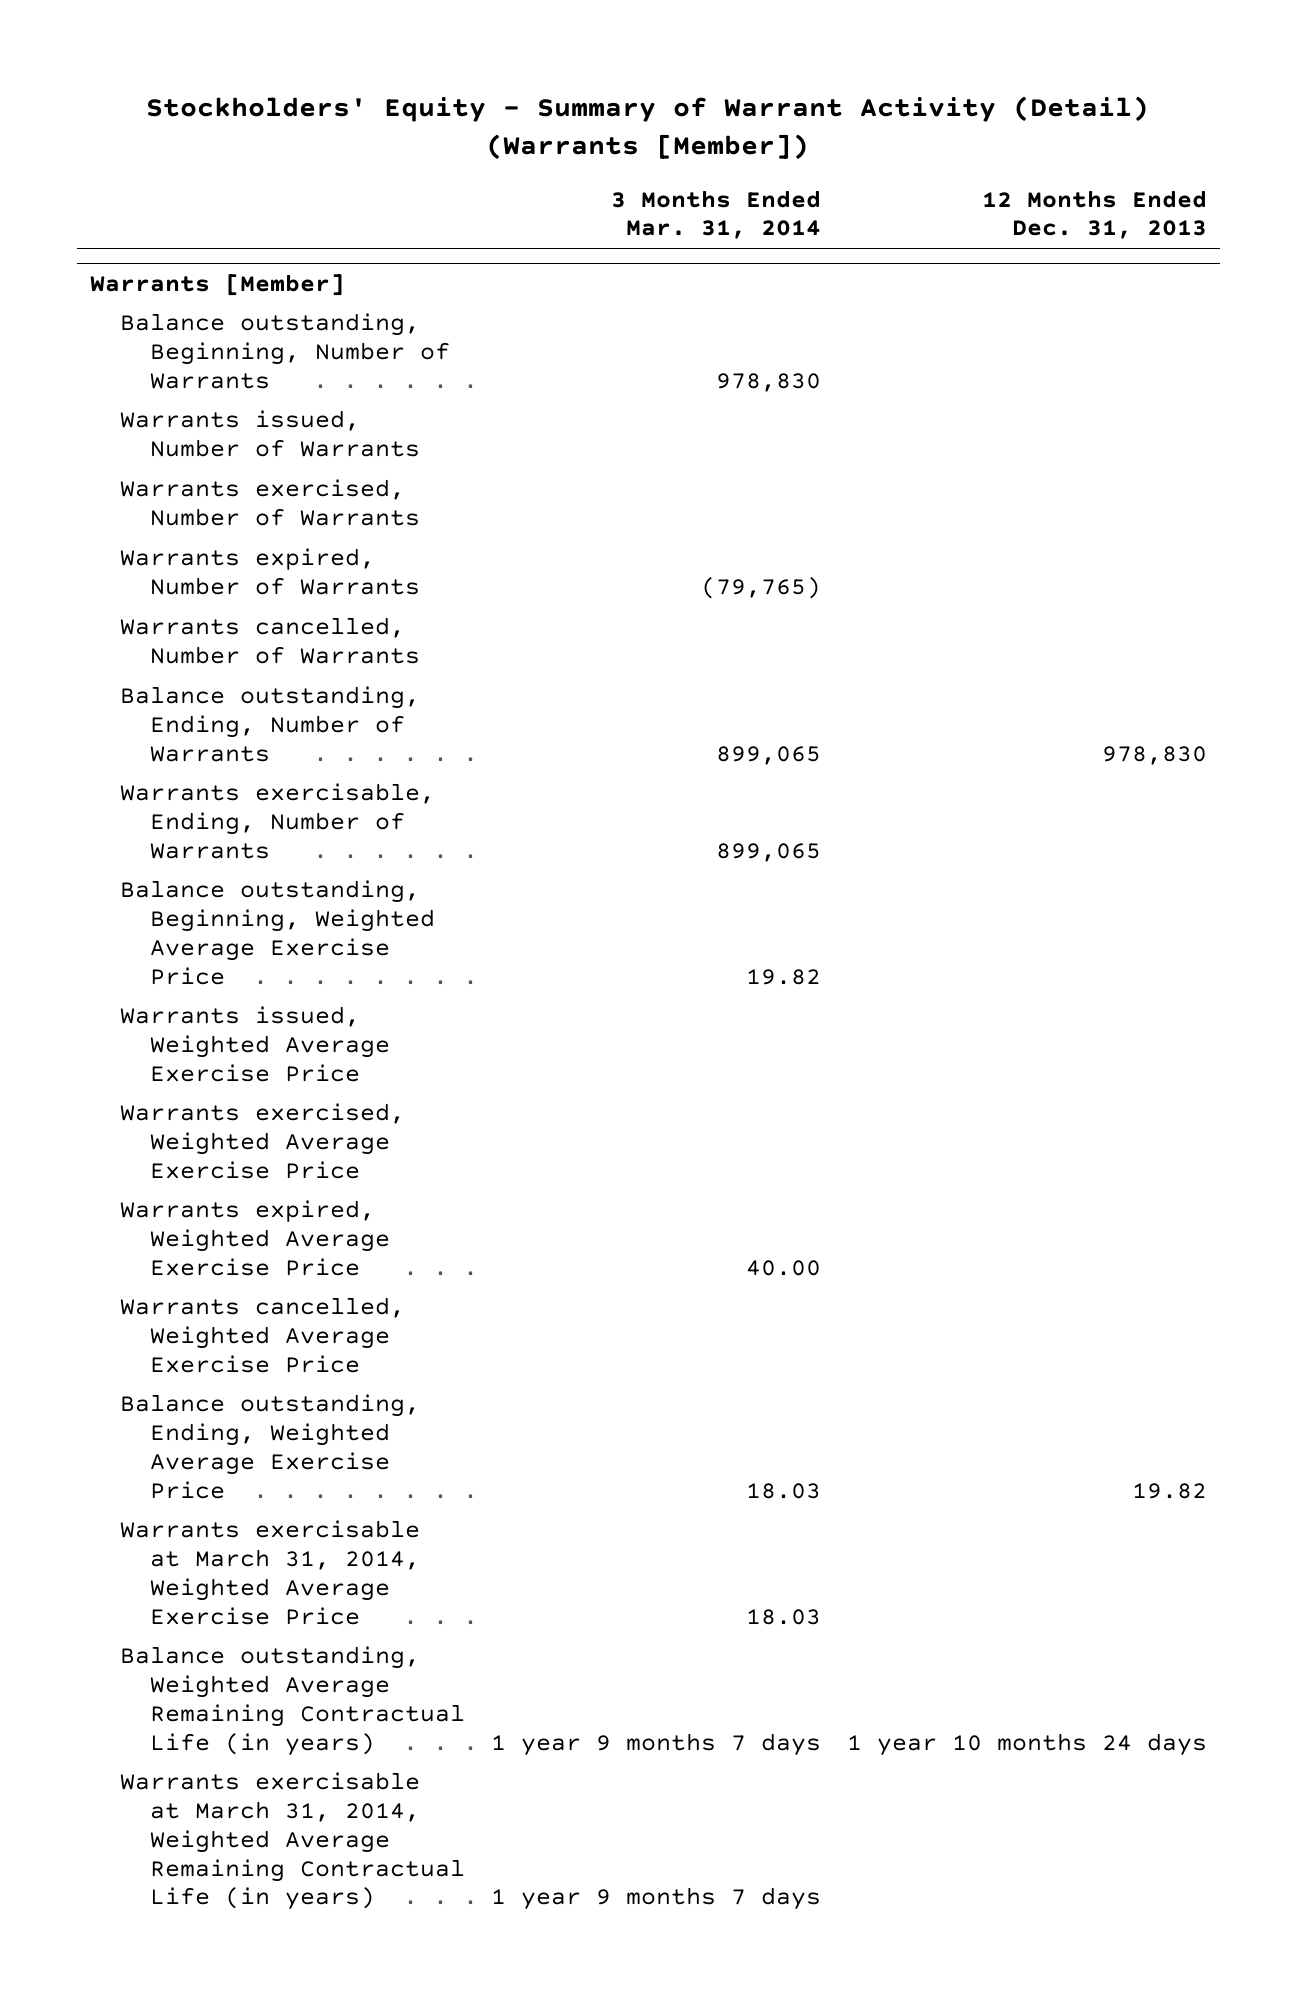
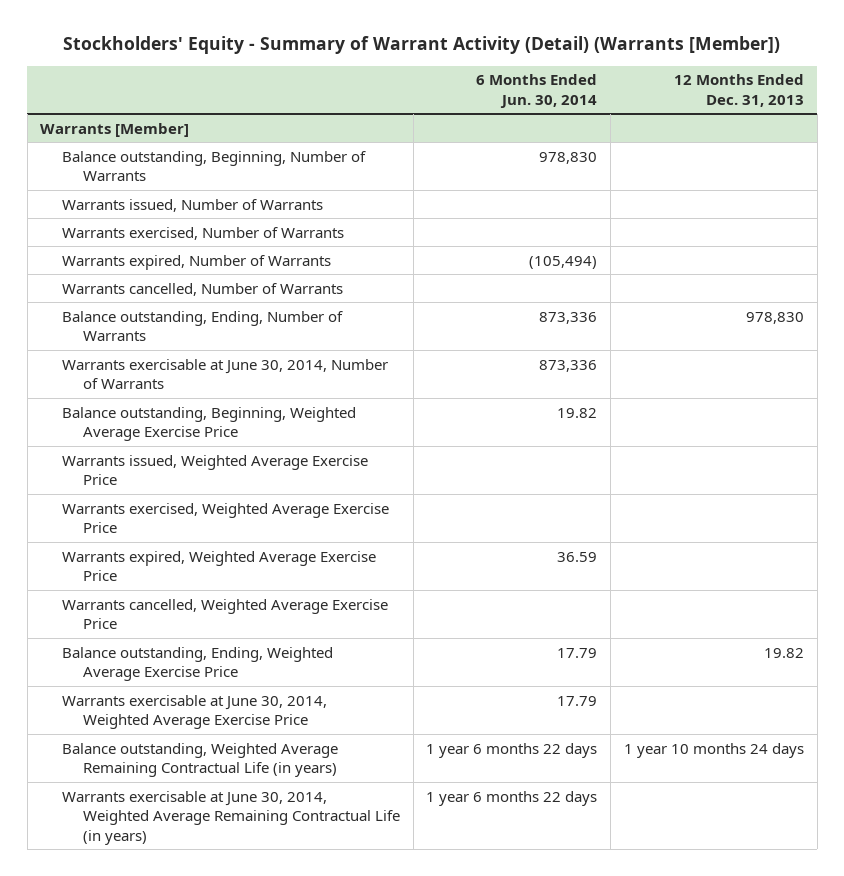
[610,189,821,240] 3 Months Ended Mar. 31, 2014 -> none
none -> [476,74,598,108] 6 Months Ended Jun. 30, 2014
[119,783,435,859] Warrants exercisable, Ending, Number of Warrants -> [61,358,388,390] Warrants exercisable at June 30, 2014, Number of Warrants
[119,1520,420,1625] Warrants exercisable at March 31, 2014, Weighted Average Exercise Price -> [61,694,327,730] Warrants exercisable at June 30, 2014, Weighted Average Exercise Price
[119,1772,465,1911] Warrants exercisable at March 31, 2014, Weighted Average Remaining Contractual Life (in years) -> [61,790,400,845] Warrants exercisable at June 30, 2014, Weighted Average Remaining Contractual Life (in years)

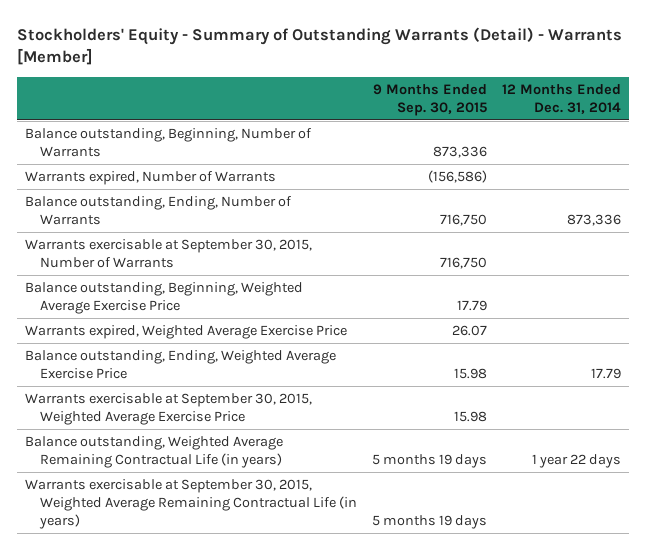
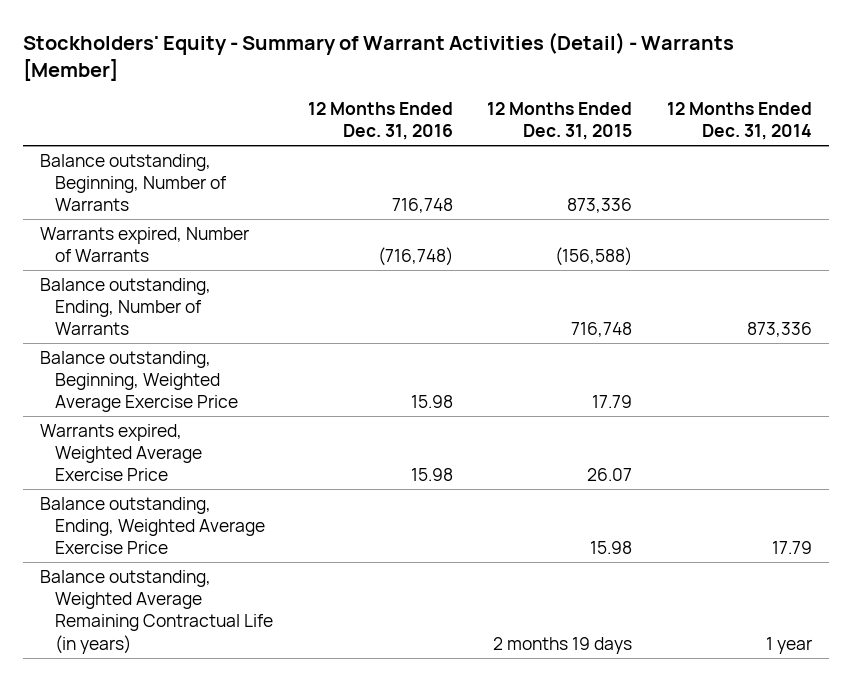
[17,26,623,66] Stockholders' Equity - Summary of Outstanding Warrants (Detail) - Warrants [Member] -> [23,32,735,81] Stockholders' Equity - Summary of Warrant Activities (Detail) - Warrants [Member]
[372,83,487,116] 9 Months Ended Sep. 30, 2015 -> none
none -> [307,101,453,141] 12 Months Ended Dec. 31, 2016
none -> [487,101,633,141] 12 Months Ended Dec. 31, 2015
[24,239,312,269] Warrants exercisable at September 30, 2015, Number of Warrants -> none
[24,393,312,426] Warrants exercisable at September 30, 2015, Weighted Average Exercise Price -> none
[24,479,357,530] Warrants exercisable at September 30, 2015, Weighted Average Remaining Contractual Life (in years) -> none
[532,454,622,469] 1 year 22 days -> [765,636,812,654] 1 year

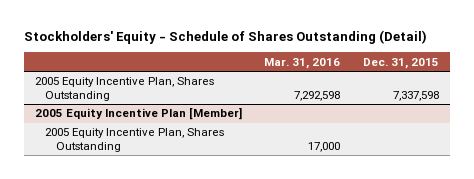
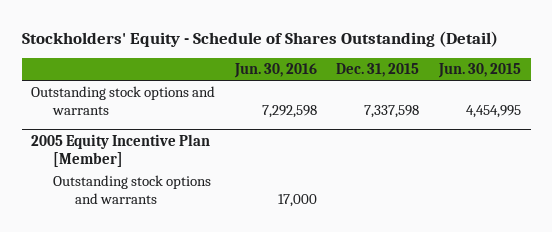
[264,57,341,69] Mar. 31, 2016 -> none
none -> [233,63,317,79] Jun. 30, 2016
none -> [438,63,522,79] Jun. 30, 2015
[34,77,214,101] 2005 Equity Incentive Plan, Shares Outstanding -> [31,85,216,115] Outstanding stock options and warrants
[45,128,225,152] 2005 Equity Incentive Plan, Shares Outstanding -> [53,174,212,204] Outstanding stock options and warrants

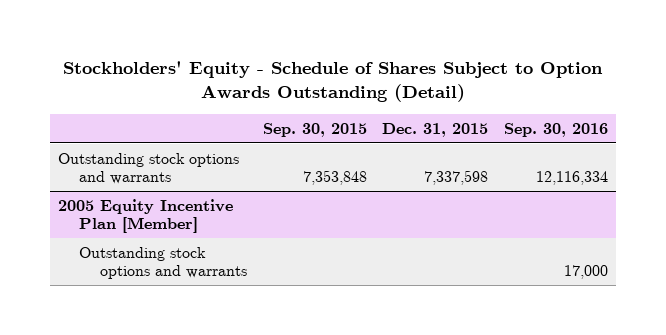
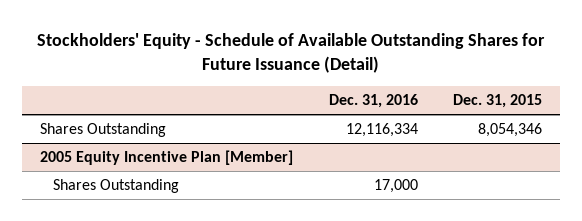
[63,61,604,103] Stockholders' Equity - Schedule of Shares Subject to Option Awards Outstanding (Detail) -> [37,32,546,73] Stockholders' Equity - Schedule of Available Outstanding Shares for Future Issuance (Detail)
[262,122,367,137] Sep. 30, 2015 -> none
[504,122,609,137] Sep. 30, 2016 -> none
none -> [328,93,418,108] Dec. 31, 2016
[57,152,239,184] Outstanding stock options and warrants -> none
none -> [39,123,166,138] Shares Outstanding
[78,246,247,279] Outstanding stock options and warrants -> [53,179,180,194] Shares Outstanding

